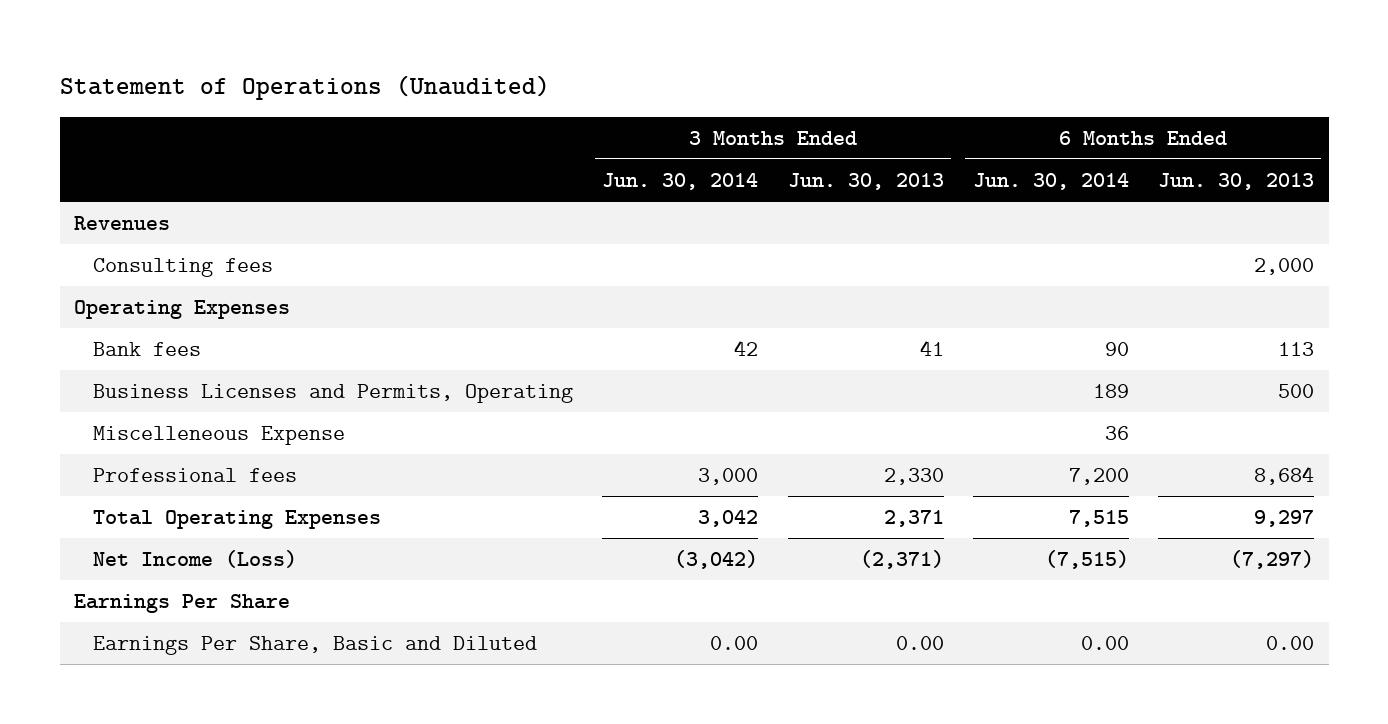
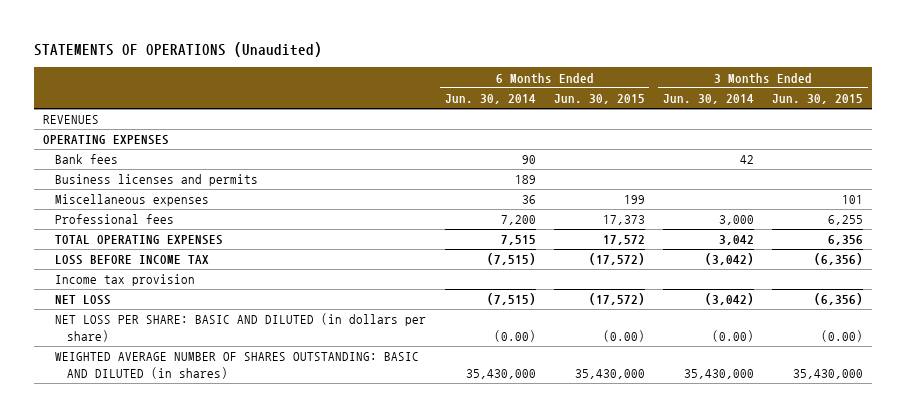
[59,75,550,101] Statement of Operations (Unaudited) -> [34,42,323,58] STATEMENTS OF OPERATIONS (Unaudited)
[787,172,944,190] Jun. 30, 2013 -> none
[1157,172,1314,190] Jun. 30, 2013 -> none
none -> [553,94,645,105] Jun. 30, 2015
none -> [772,94,864,105] Jun. 30, 2015
[93,257,274,277] Consulting fees -> none
[74,215,171,230] Revenues -> [43,115,100,125] REVENUES
[74,299,291,319] Operating Expenses -> [43,135,170,146] OPERATING EXPENSES
[93,383,574,403] Business Licenses and Permits, Operating -> [55,174,259,187] Business licenses and permits
[93,425,346,445] Miscelleneous Expense -> [55,194,210,207] Miscellaneous expenses
[74,593,291,613] Earnings Per Share -> none
[93,509,382,529] Total Operating Expenses -> [55,235,224,246] TOTAL OPERATING EXPENSES
none -> [55,255,210,266] LOSS BEFORE INCOME TAX
none -> [55,274,196,287] Income tax provision
[93,549,298,568] Net Income (Loss) -> [55,295,112,306] NET LOSS
[93,635,538,655] Earnings Per Share, Basic and Diluted -> [55,313,427,343] NET LOSS PER SHARE: BASIC AND DILUTED (in dollars per share)
[710,635,759,650] 0.00 -> [711,330,754,343] (0.00)
[1080,635,1129,650] 0.00 -> [493,330,536,343] (0.00)
none -> [55,352,420,380] WEIGHTED AVERAGE NUMBER OF SHARES OUTSTANDING: BASIC AND DILUTED (in shares)

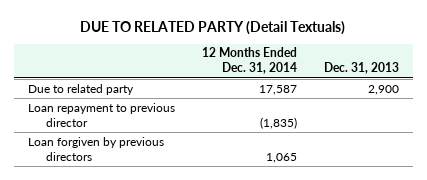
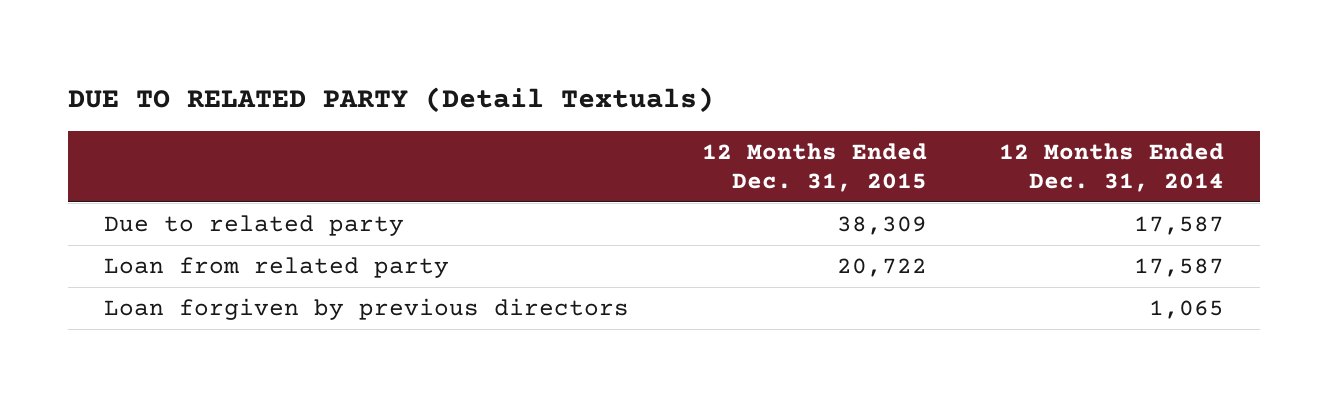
[323,62,399,75] Dec. 31, 2013 -> none
none -> [701,143,927,192] 12 Months Ended Dec. 31, 2015
[27,102,175,127] Loan repayment to previous director -> none
none -> [104,257,450,279] Loan from related party

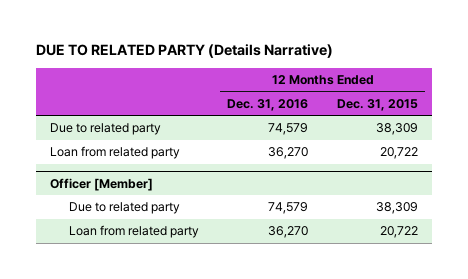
[68,86,715,113] DUE TO RELATED PARTY (Detail Textuals) -> [35,44,333,59] DUE TO RELATED PARTY (Details Narrative)
[998,143,1224,192] 12 Months Ended Dec. 31, 2014 -> none
none -> [227,98,309,111] Dec. 31, 2016
[104,298,630,321] Loan forgiven by previous directors -> none
none -> [50,177,154,191] Officer [Member]
none -> [68,202,180,215] Due to related party
none -> [68,225,199,239] Loan from related party

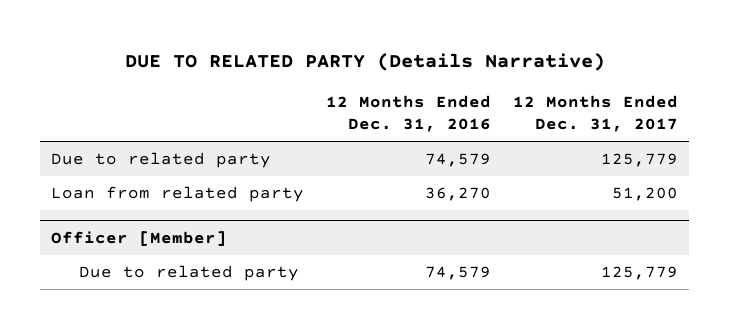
[336,98,418,111] Dec. 31, 2015 -> none
none -> [513,95,679,133] 12 Months Ended Dec. 31, 2017
[68,225,199,239] Loan from related party -> none

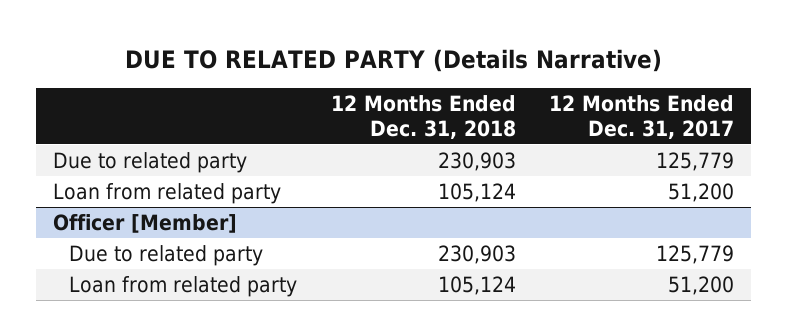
[326,95,492,133] 12 Months Ended Dec. 31, 2016 -> none
none -> [330,94,516,139] 12 Months Ended Dec. 31, 2018
none -> [69,275,298,297] Loan from related party

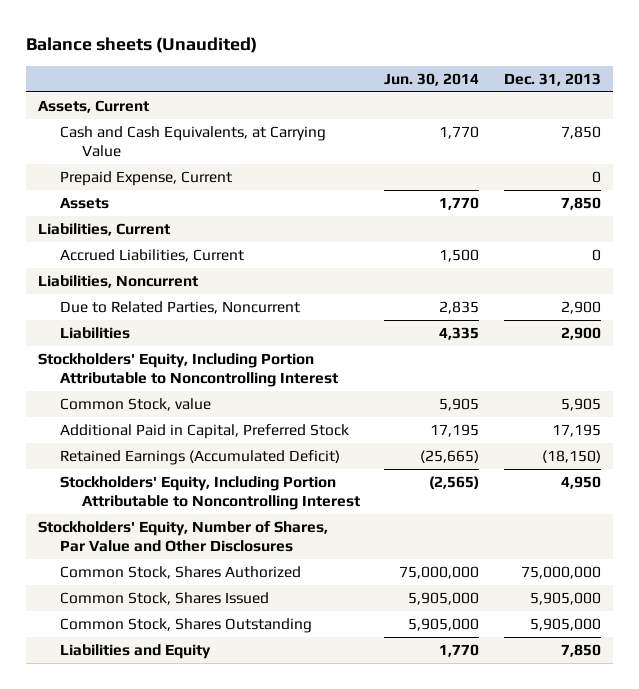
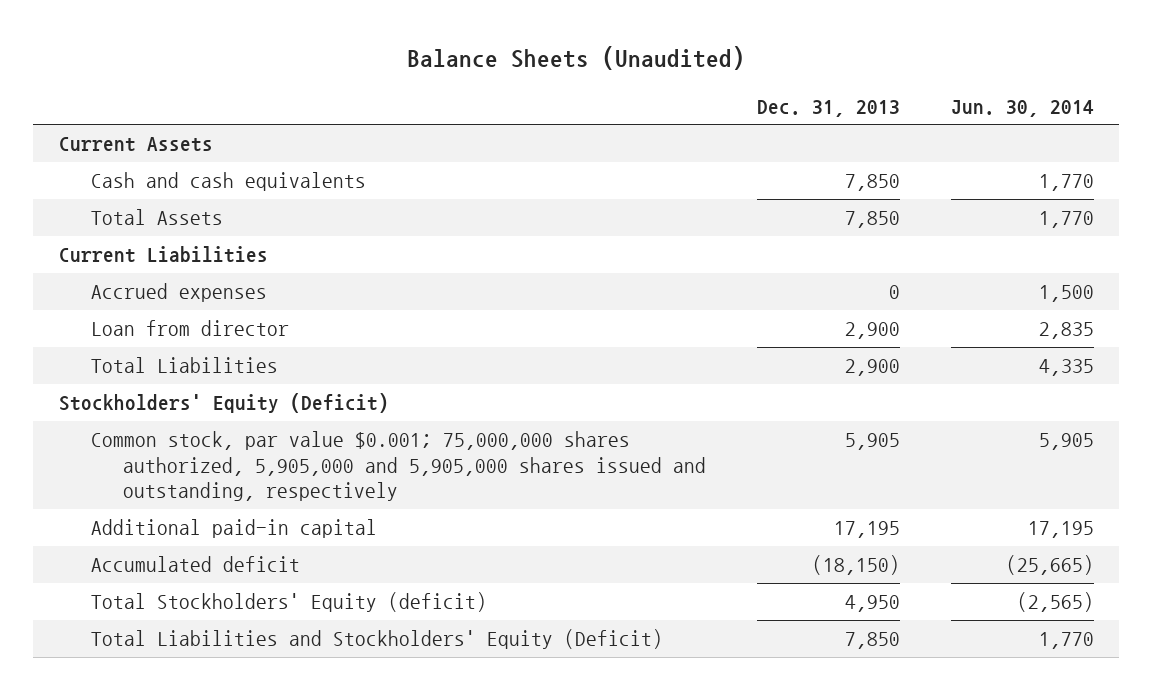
[25,37,257,54] Balance sheets (Unaudited) -> [407,46,746,71] Balance Sheets (Unaudited)
[60,171,233,187] Prepaid Expense, Current -> none
[38,275,199,289] Liabilities, Noncurrent -> none
[38,521,329,553] Stockholders' Equity, Number of Shares, Par Value and Other Disclosures -> none
[60,566,302,580] Common Stock, Shares Authorized -> none
[60,592,270,606] Common Stock, Shares Issued -> none
[60,618,313,634] Common Stock, Shares Outstanding -> none
[38,100,150,114] Assets, Current -> [58,137,213,153] Current Assets
[60,126,327,158] Cash and Cash Equivalents, at Carrying Value -> [90,172,366,192] Cash and cash equivalents
[60,197,110,210] Assets -> [90,209,223,226] Total Assets
[38,223,171,237] Liabilities, Current -> [58,246,268,264] Current Liabilities
[60,249,245,263] Accrued Liabilities, Current -> [90,283,267,303] Accrued expenses
[60,301,301,315] Due to Related Parties, Noncurrent -> [90,320,289,337] Loan from director
[60,327,131,340] Liabilities -> [90,357,278,374] Total Liabilities
[38,353,339,388] Stockholders' Equity, Including Portion Attributable to Noncontrolling Interest -> [58,393,389,414] Stockholders' Equity (Deficit)
[60,398,212,412] Common Stock, value -> [90,431,707,502] Common stock, par value $0.001; 75,000,000 shares authorized, 5,905,000 and 5,905,000 shares issued and outstanding, respectively
[60,424,350,440] Additional Paid in Capital, Preferred Stock -> [90,519,377,539] Additional paid-in capital
[60,450,341,466] Retained Earnings (Accumulated Deficit) -> [90,556,300,573] Accumulated deficit
[60,476,361,511] Stockholders' Equity, Including Portion Attributable to Noncontrolling Interest -> [90,592,487,613] Total Stockholders' Equity (deficit)
[60,644,212,660] Liabilities and Equity -> [90,629,663,650] Total Liabilities and Stockholders' Equity (Deficit)

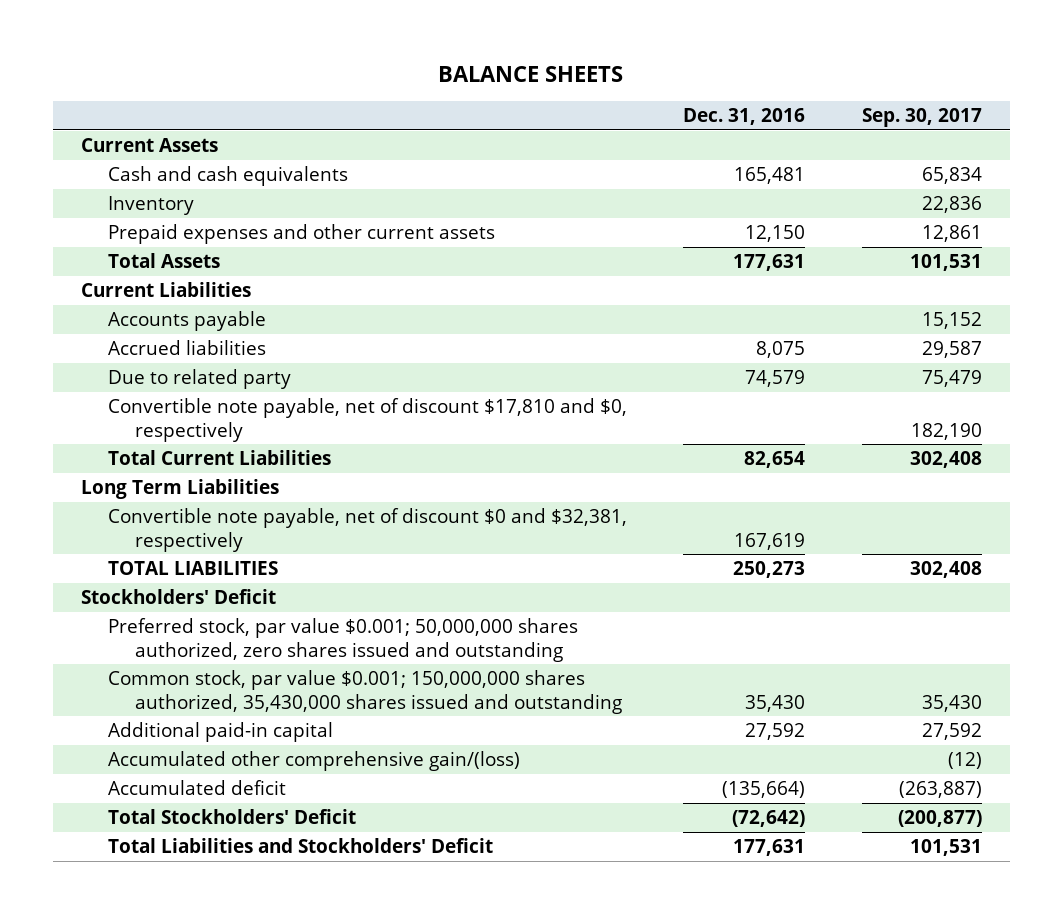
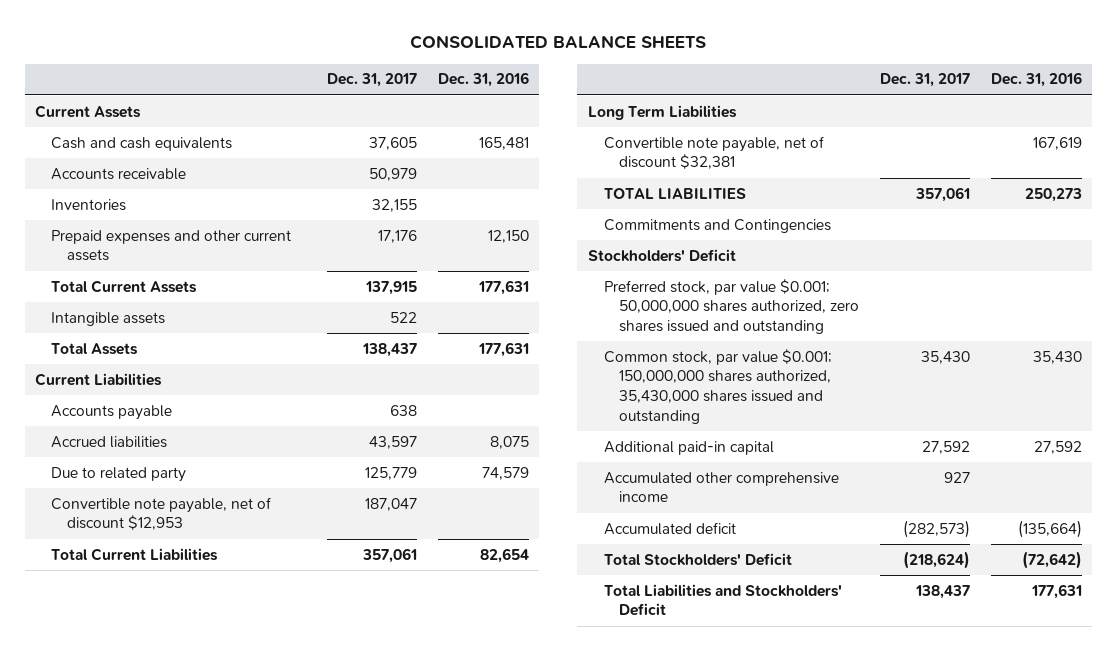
[438,66,624,83] BALANCE SHEETS -> [410,35,707,50] CONSOLIDATED BALANCE SHEETS
[861,108,982,128] Sep. 30, 2017 -> none
none -> [327,73,418,88] Dec. 31, 2017
none -> [50,167,186,180] Accounts receivable
[108,195,195,215] Inventory -> [50,198,126,211] Inventories
none -> [50,279,197,293] Total Current Assets
none -> [50,311,165,326] Intangible assets
[108,397,628,442] Convertible note payable, net of discount $17,810 and $0, respectively -> [50,496,271,531] Convertible note payable, net of discount $12,953
[108,507,628,552] Convertible note payable, net of discount $0 and $32,381, respectively -> [603,135,824,170] Convertible note payable, net of discount $32,381
none -> [603,218,831,233] Commitments and Contingencies
[108,750,521,771] Accumulated other comprehensive gain/(loss) -> [603,471,839,503] Accumulated other comprehensive income

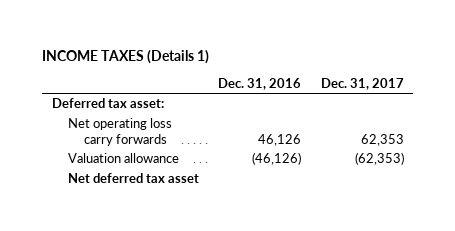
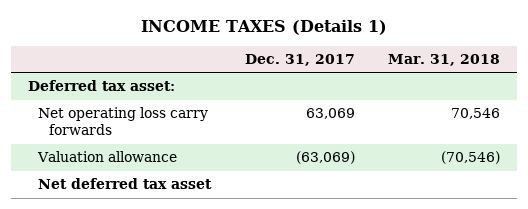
[218,77,302,90] Dec. 31, 2016 -> none
none -> [388,53,501,66] Mar. 31, 2018
[360,133,404,146] 62,353 -> [305,108,355,120] 63,069
[354,152,404,166] (62,353) -> [295,151,355,165] (63,069)

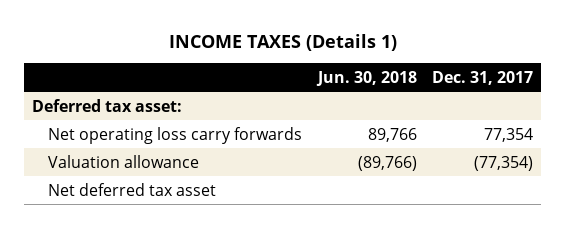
[388,53,501,66] Mar. 31, 2018 -> none
none -> [315,70,417,86] Jun. 30, 2018
[305,108,355,120] 63,069 -> [484,127,534,142] 77,354
[295,151,355,165] (63,069) -> [474,155,534,171] (77,354)

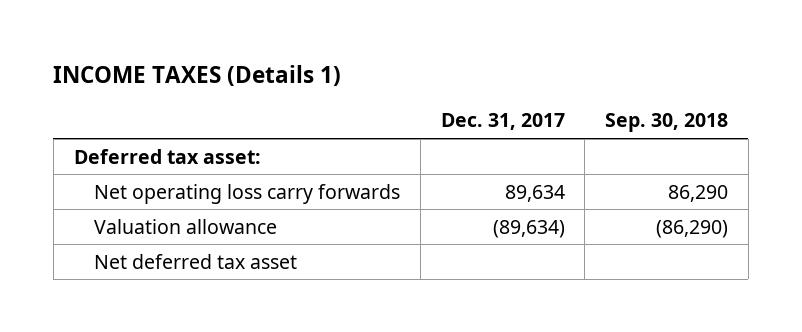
[315,70,417,86] Jun. 30, 2018 -> none
none -> [605,113,729,133] Sep. 30, 2018
[484,127,534,142] 77,354 -> [504,184,565,202] 89,634
[474,155,534,171] (77,354) -> [492,219,565,238] (89,634)

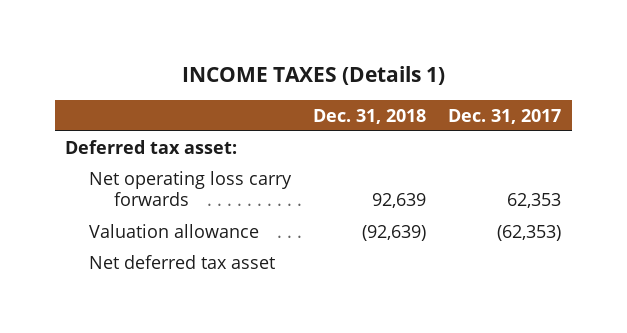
[605,113,729,133] Sep. 30, 2018 -> none
none -> [313,108,427,124] Dec. 31, 2018
[504,184,565,202] 89,634 -> [507,193,562,209] 62,353
[492,219,565,238] (89,634) -> [497,224,562,241] (62,353)

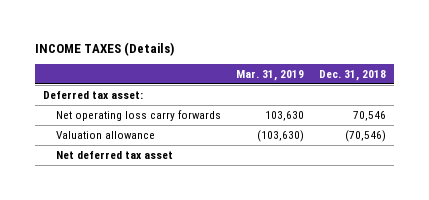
[182,66,446,86] INCOME TAXES (Details 1) -> [35,41,175,56] INCOME TAXES (Details)
[448,108,562,124] Dec. 31, 2017 -> none
none -> [235,69,304,81] Mar. 31, 2019
[372,193,427,209] 92,639 -> [353,110,387,121] 70,546
[362,224,427,241] (92,639) -> [345,129,387,142] (70,546)

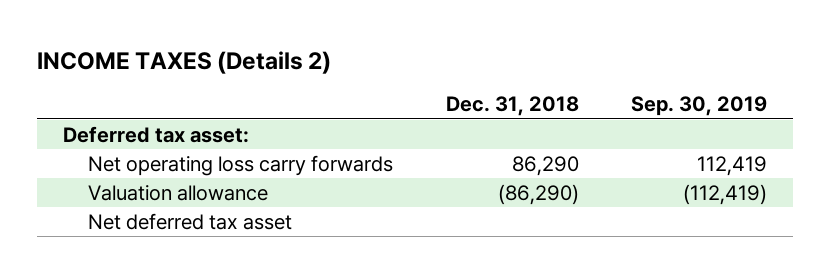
[35,41,175,56] INCOME TAXES (Details) -> [37,51,332,75] INCOME TAXES (Details 2)
[235,69,304,81] Mar. 31, 2019 -> none
none -> [630,96,767,117] Sep. 30, 2019
[353,110,387,121] 70,546 -> [511,155,579,176] 86,290
[345,129,387,142] (70,546) -> [497,183,579,205] (86,290)

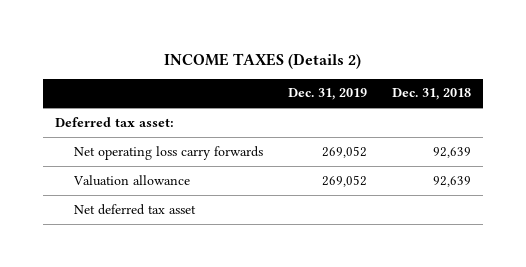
[630,96,767,117] Sep. 30, 2019 -> none
none -> [288,88,368,101] Dec. 31, 2019
[511,155,579,176] 86,290 -> [433,146,472,158] 92,639
[497,183,579,205] (86,290) -> [433,175,472,187] 92,639

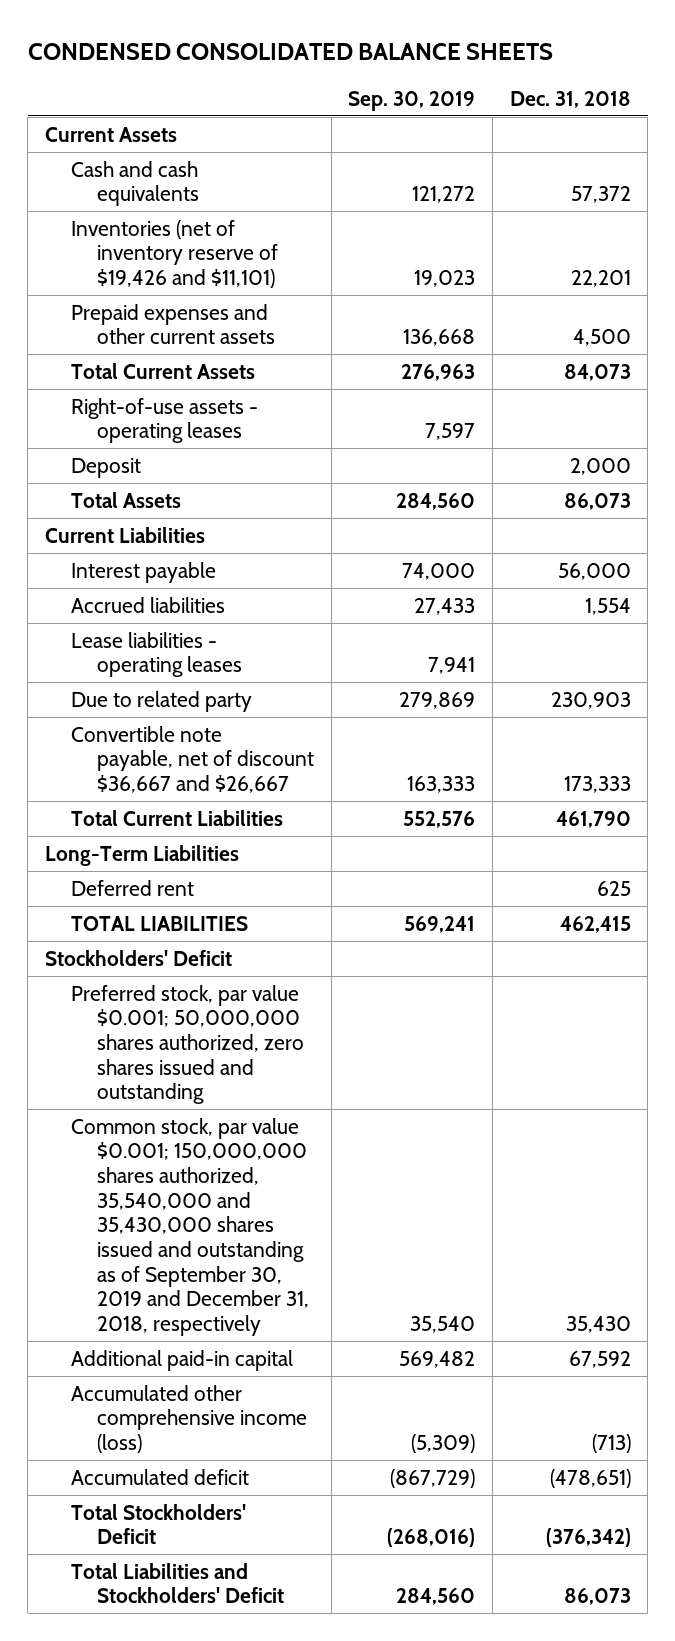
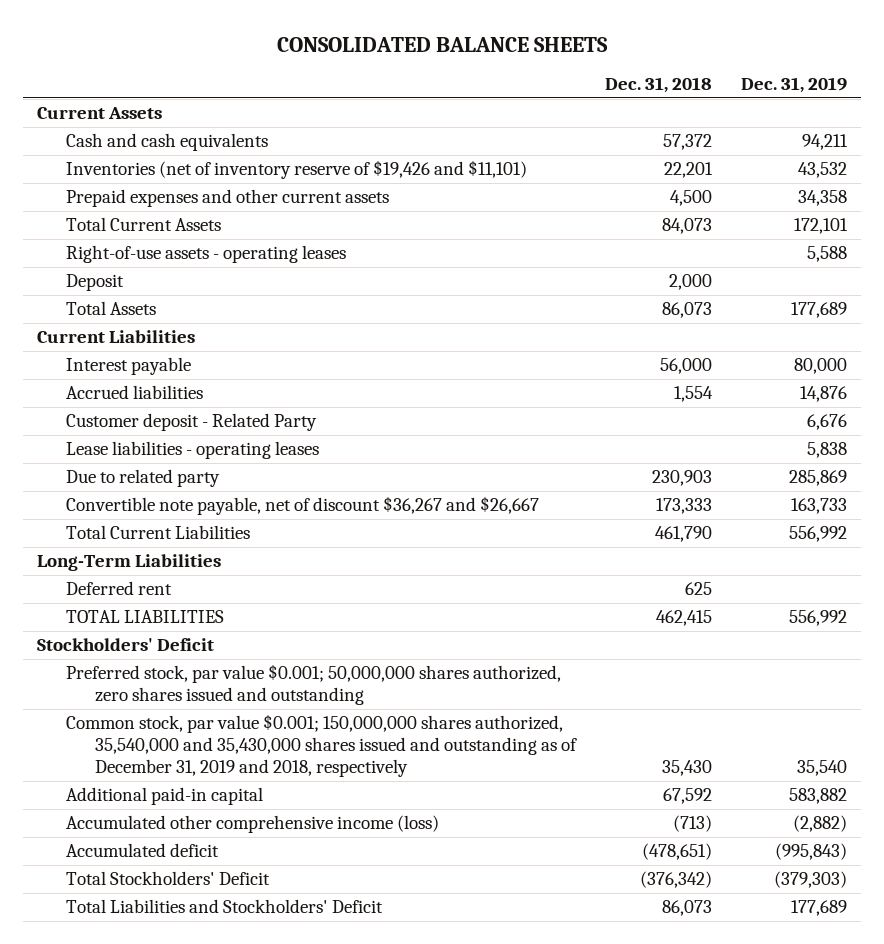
[27,43,553,61] CONDENSED CONSOLIDATED BALANCE SHEETS -> [277,36,609,52] CONSOLIDATED BALANCE SHEETS
[348,90,476,111] Sep. 30, 2019 -> none
none -> [740,77,847,94] Dec. 31, 2019
none -> [66,413,318,432] Customer deposit - Related Party
[71,725,315,793] Convertible note payable, net of discount $36,667 and $26,667 -> [66,496,540,516] Convertible note payable, net of discount $36,267 and $26,667
[71,1117,310,1336] Common stock, par value $0.001; 150,000,000 shares authorized, 35,540,000 and 35,430,000 shares issued and outstanding as of September 30, 2019 and December 31, 2018, respectively -> [66,714,578,778] Common stock, par value $0.001; 150,000,000 shares authorized, 35,540,000 and 35,430,000 shares issued and outstanding as of December 31, 2019 and 2018, respectively

